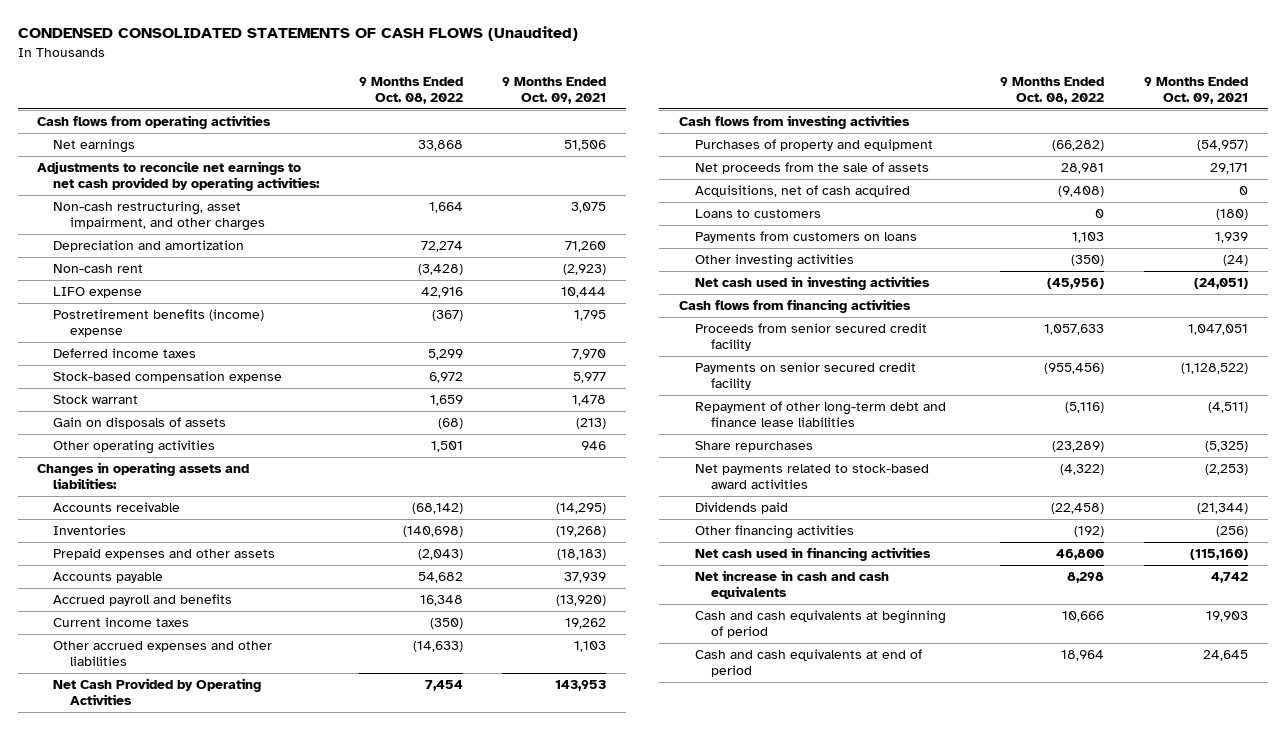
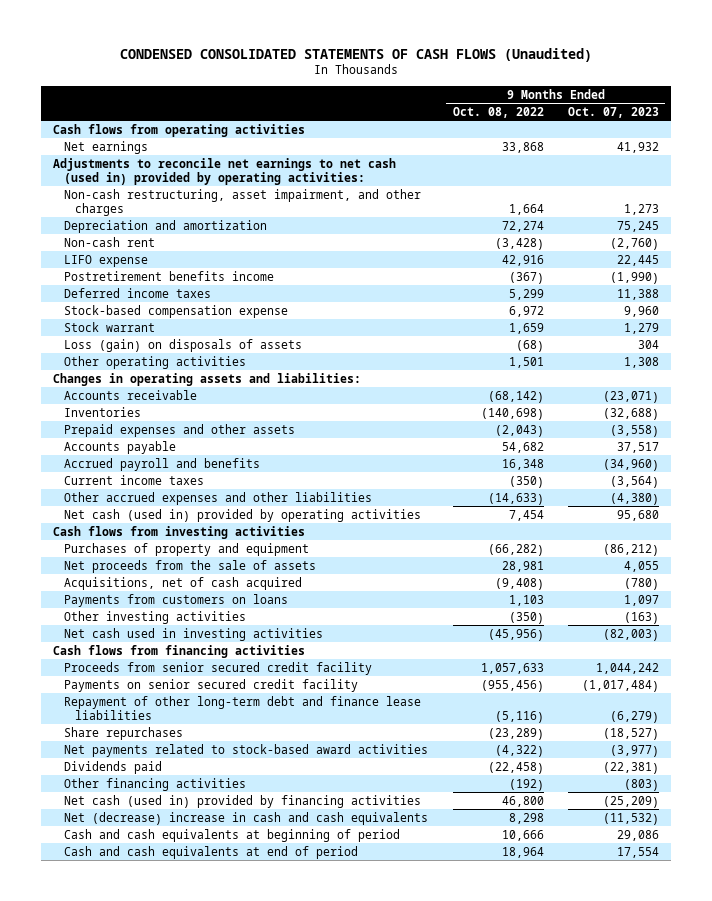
[502,76,607,104] 9 Months Ended Oct. 09, 2021 -> none
none -> [568,106,660,118] Oct. 07, 2023
[37,160,321,191] Adjustments to reconcile net earnings to net cash provided by operating activities: -> [52,157,396,185] Adjustments to reconcile net earnings to net cash (used in) provided by operating activities:
[53,308,265,337] Postretirement benefits (income) expense -> [64,270,275,281] Postretirement benefits income
[53,416,227,429] Gain on disposals of assets -> [64,338,303,352] Loss (gain) on disposals of assets
[53,677,262,705] Net Cash Provided by Operating Activities -> [64,508,422,522] Net cash (used in) provided by operating activities
[695,208,822,218] Loans to customers -> none
[695,546,932,561] Net cash used in financing activities -> [64,794,422,808] Net cash (used in) provided by financing activities
[695,569,890,599] Net increase in cash and cash equivalents -> [64,811,429,825] Net (decrease) increase in cash and cash equivalents

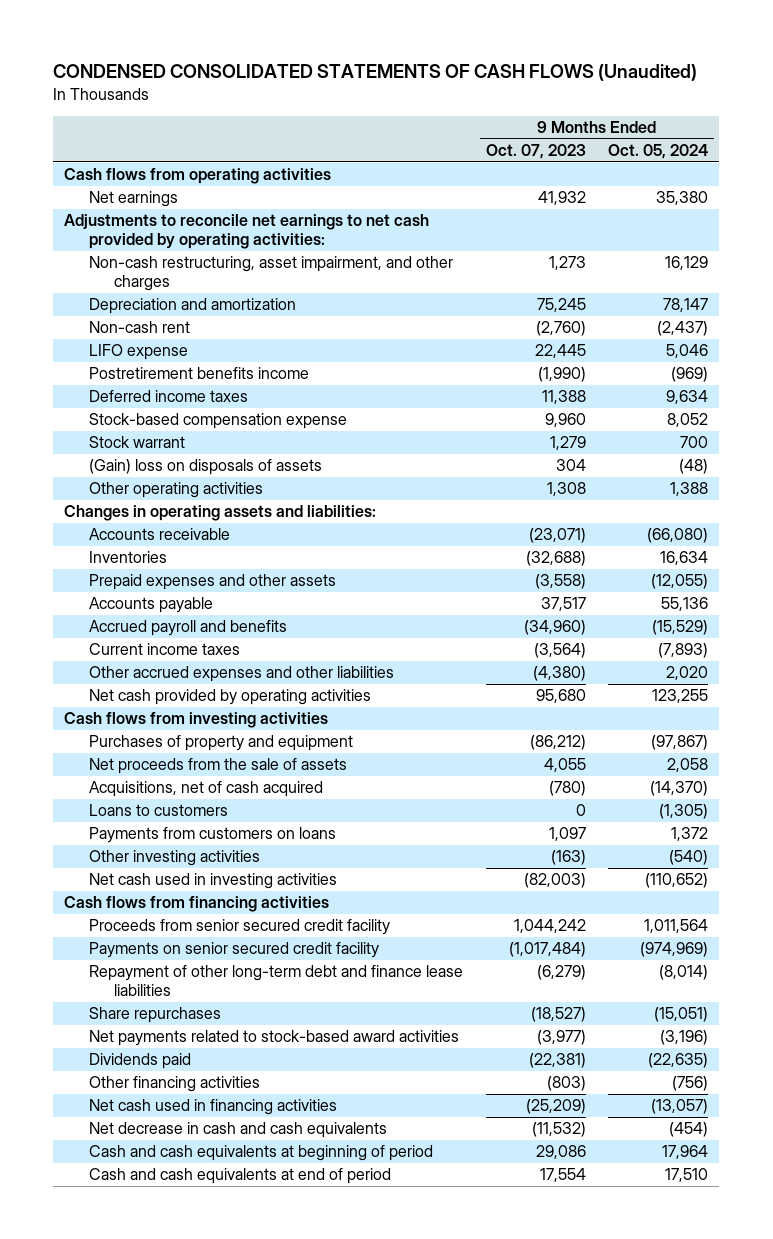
[452,106,544,118] Oct. 08, 2022 -> none
none -> [608,144,709,160] Oct. 05, 2024
[52,157,396,185] Adjustments to reconcile net earnings to net cash (used in) provided by operating activities: -> [64,214,430,250] Adjustments to reconcile net earnings to net cash provided by operating activities:
[64,338,303,352] Loss (gain) on disposals of assets -> [89,459,323,476] (Gain) loss on disposals of assets
[64,508,422,522] Net cash (used in) provided by operating activities -> [89,689,372,706] Net cash provided by operating activities
none -> [89,804,229,817] Loans to customers
[64,794,422,808] Net cash (used in) provided by financing activities -> [89,1099,338,1116] Net cash used in financing activities
[64,811,429,825] Net (decrease) increase in cash and cash equivalents -> [89,1122,388,1139] Net decrease in cash and cash equivalents

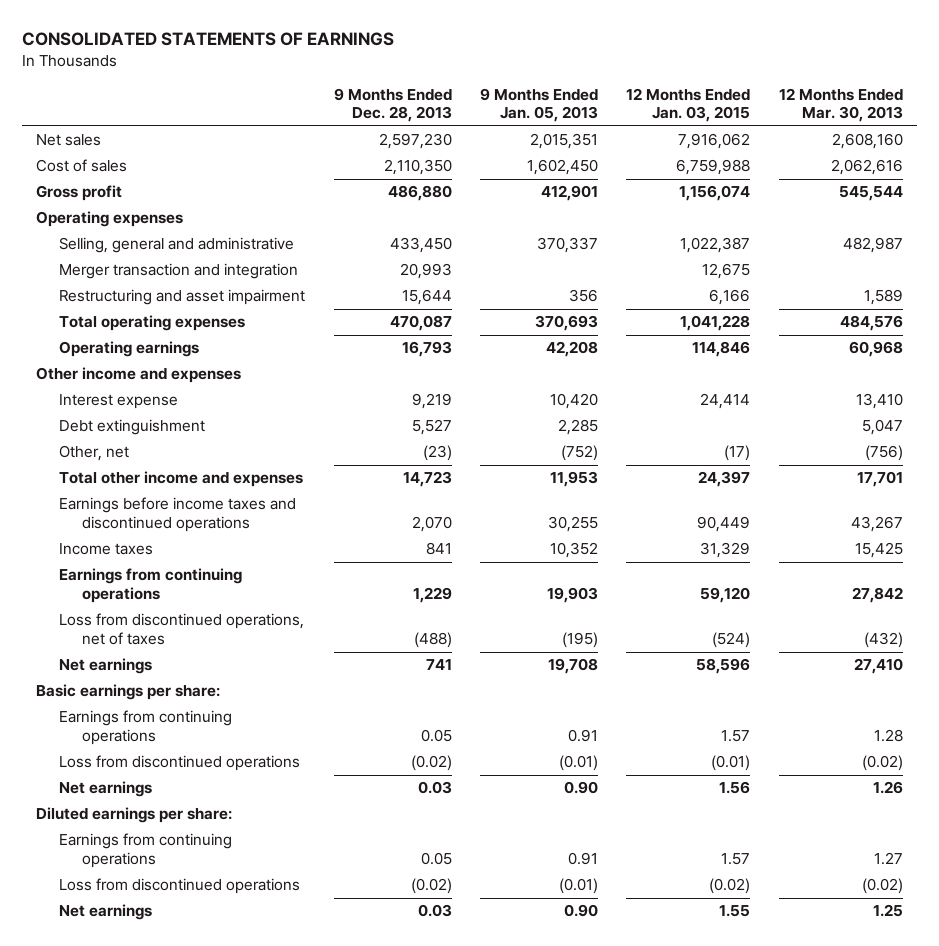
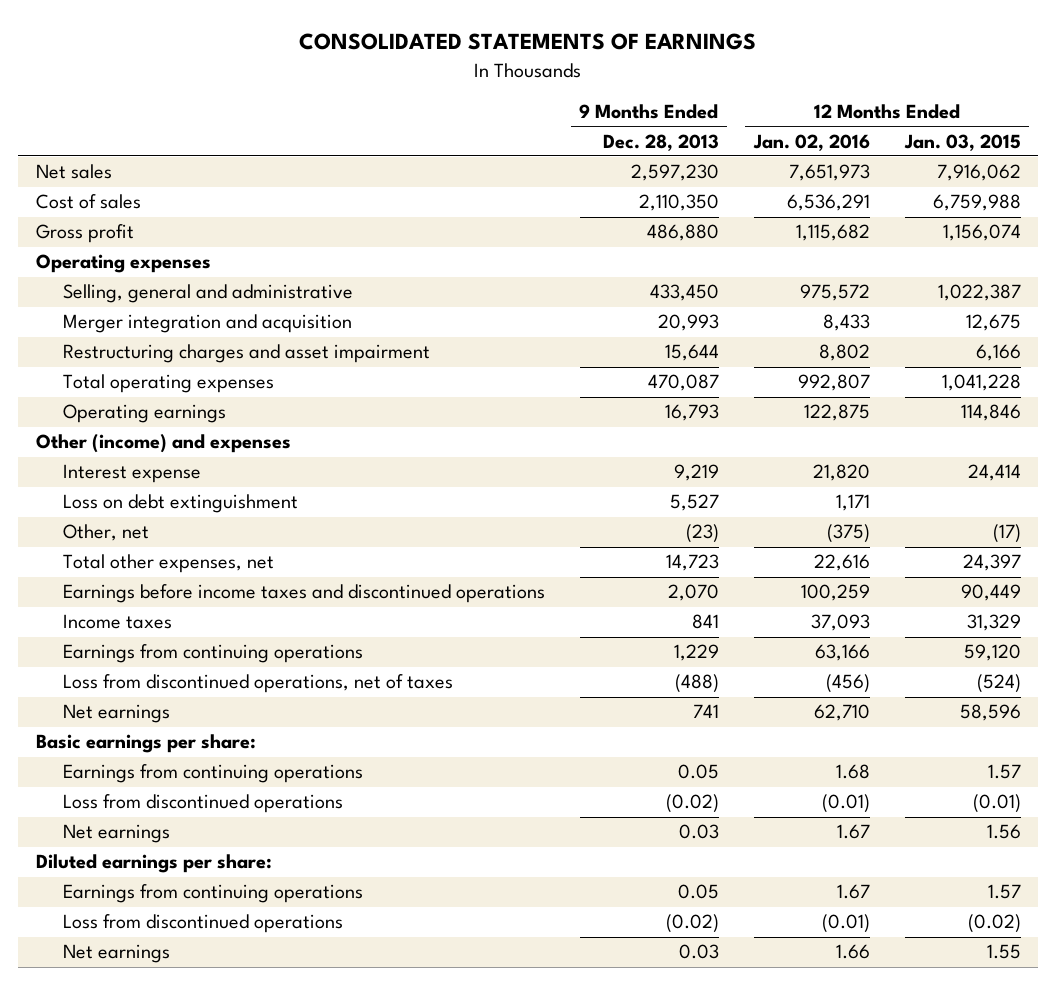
[480,87,599,123] 9 Months Ended Jan. 05, 2013 -> none
[778,87,903,123] 12 Months Ended Mar. 30, 2013 -> none
none -> [752,133,870,151] Jan. 02, 2016
[59,263,299,280] Merger transaction and integration -> [62,314,352,334] Merger integration and acquisition
[59,289,306,306] Restructuring and asset impairment -> [62,344,430,364] Restructuring charges and asset impairment
[35,367,241,384] Other income and expenses -> [35,434,291,454] Other (income) and expenses
[59,419,206,436] Debt extinguishment -> [62,494,298,514] Loss on debt extinguishment
[59,471,304,488] Total other income and expenses -> [62,554,274,574] Total other expenses, net

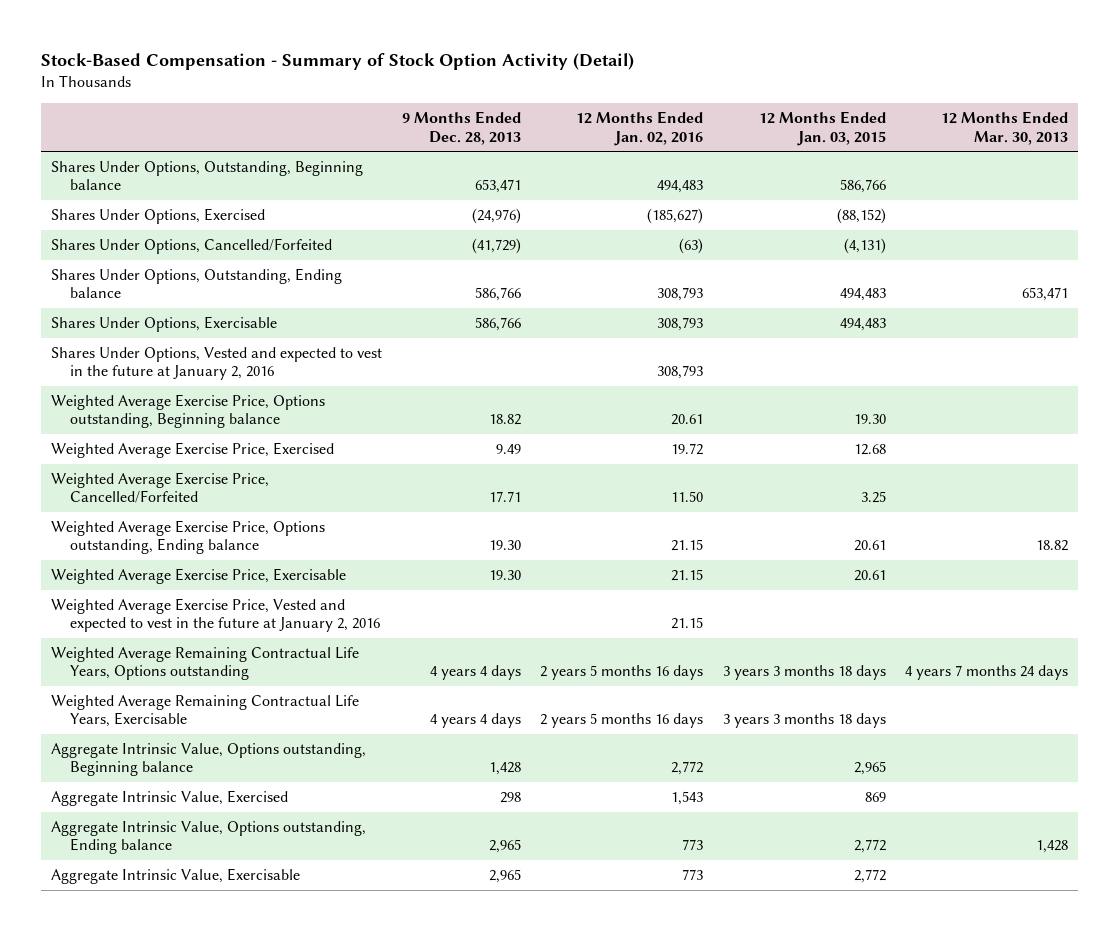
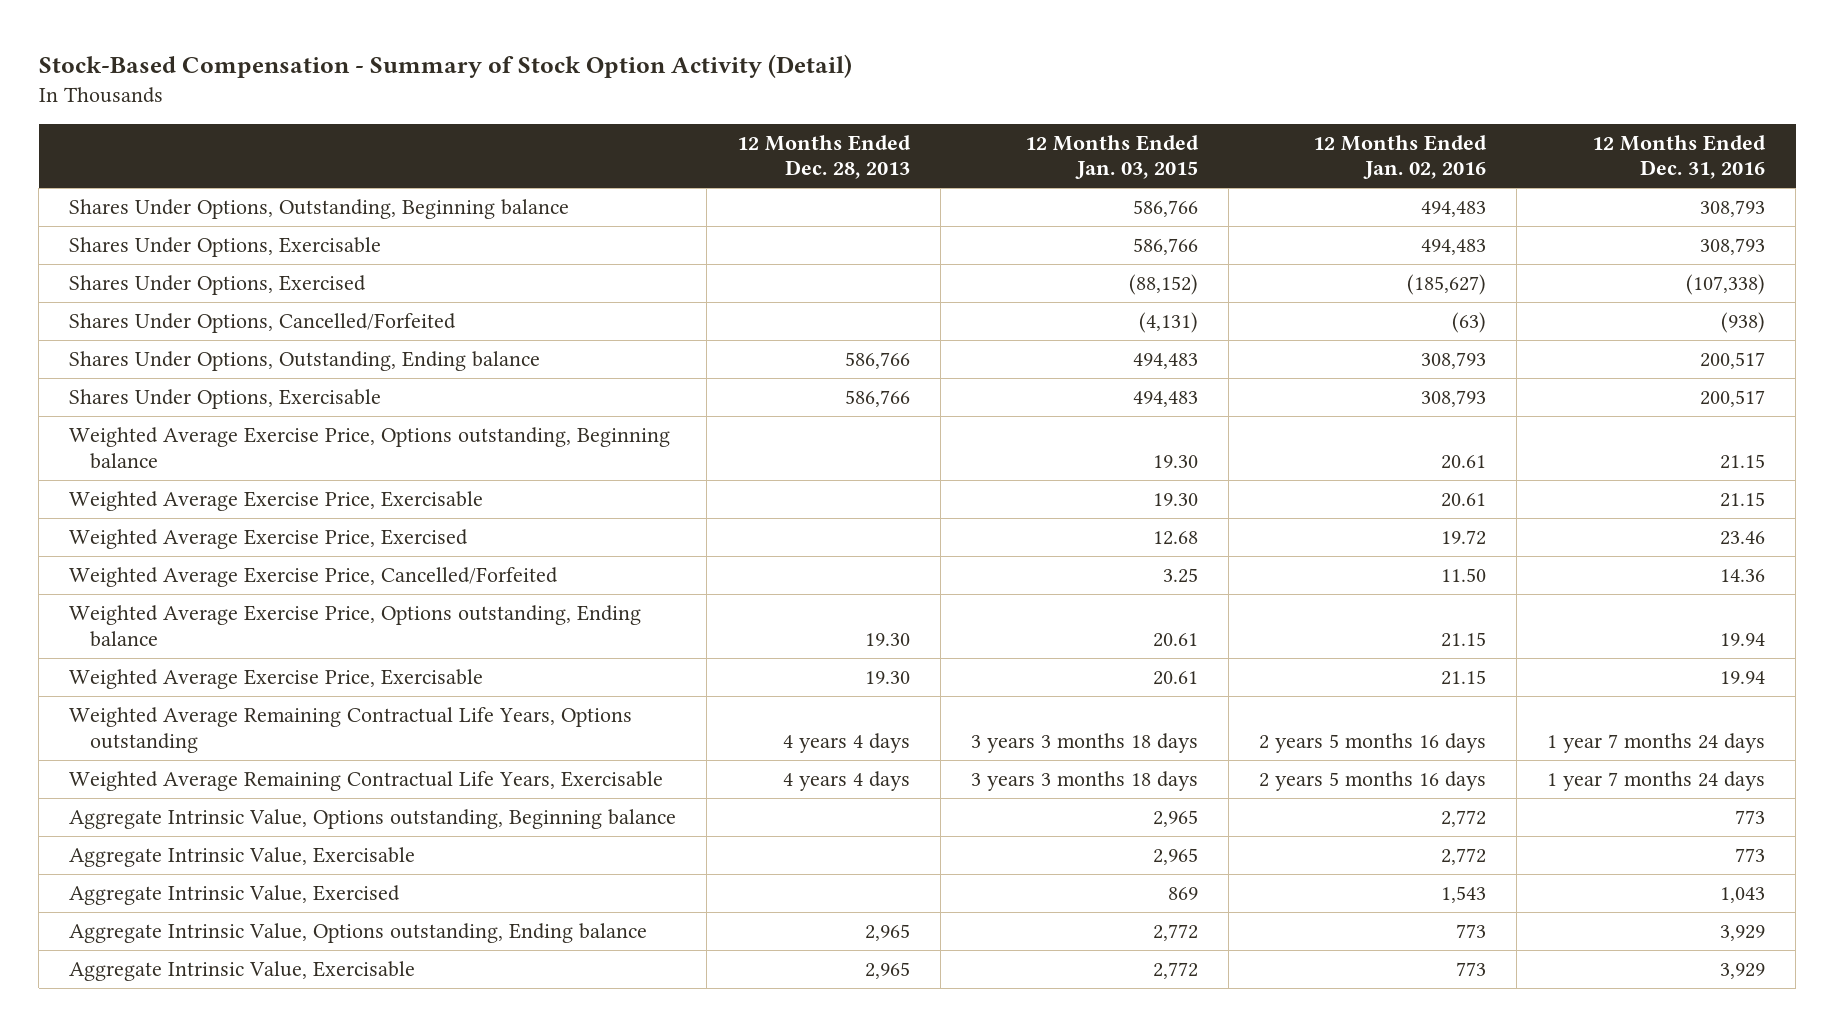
[401,111,521,145] 9 Months Ended Dec. 28, 2013 -> none
[941,111,1069,145] 12 Months Ended Mar. 30, 2013 -> none
none -> [737,134,912,180] 12 Months Ended Dec. 28, 2013
none -> [1592,134,1767,180] 12 Months Ended Dec. 31, 2016
none -> [69,237,382,258] Shares Under Options, Exercisable
[51,347,383,381] Shares Under Options, Vested and expected to vest in the future at January 2, 2016 -> none
none -> [69,491,484,512] Weighted Average Exercise Price, Exercisable
[51,598,380,633] Weighted Average Exercise Price, Vested and expected to vest in the future at January 2, 2016 -> none
none -> [69,847,416,868] Aggregate Intrinsic Value, Exercisable

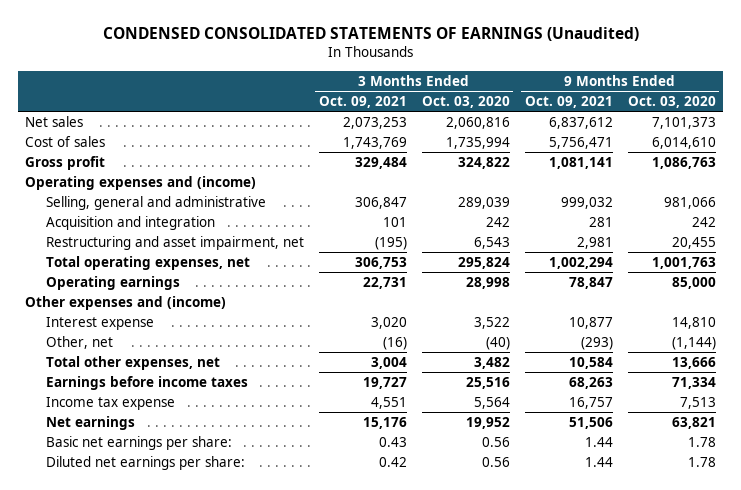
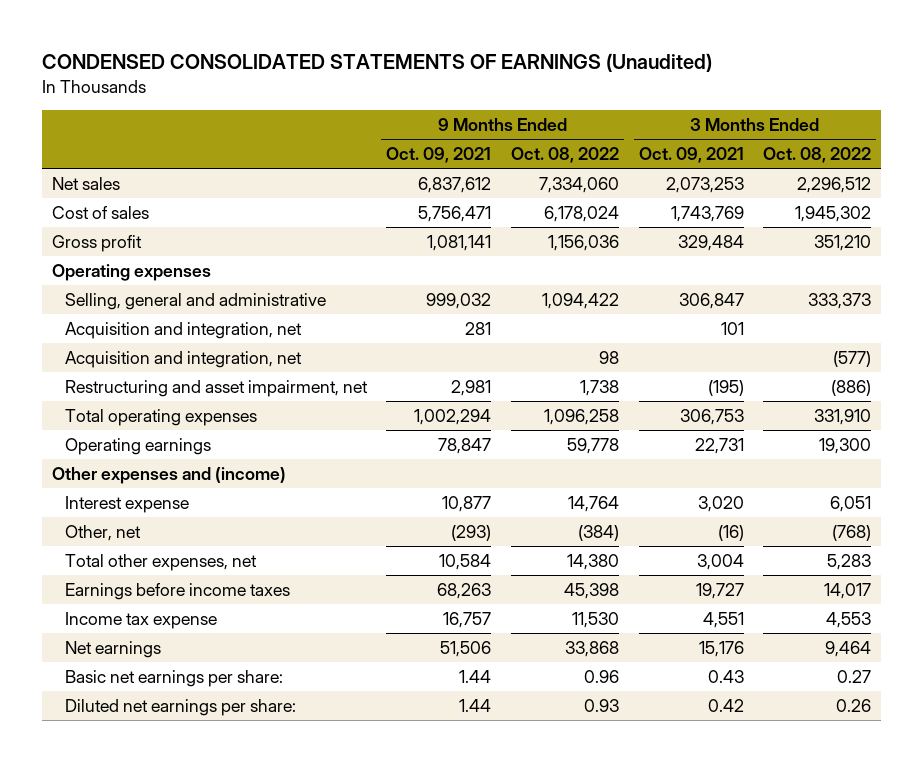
[421,96,510,109] Oct. 03, 2020 -> none
[627,96,716,109] Oct. 03, 2020 -> none
none -> [510,147,619,164] Oct. 08, 2022
none -> [763,147,872,164] Oct. 08, 2022
[25,175,257,190] Operating expenses and (income) -> [52,263,212,281] Operating expenses
[45,215,215,230] Acquisition and integration -> [64,321,302,339] Acquisition and integration, net
none -> [64,350,302,368] Acquisition and integration, net
[45,255,250,270] Total operating expenses, net -> [64,408,257,426] Total operating expenses

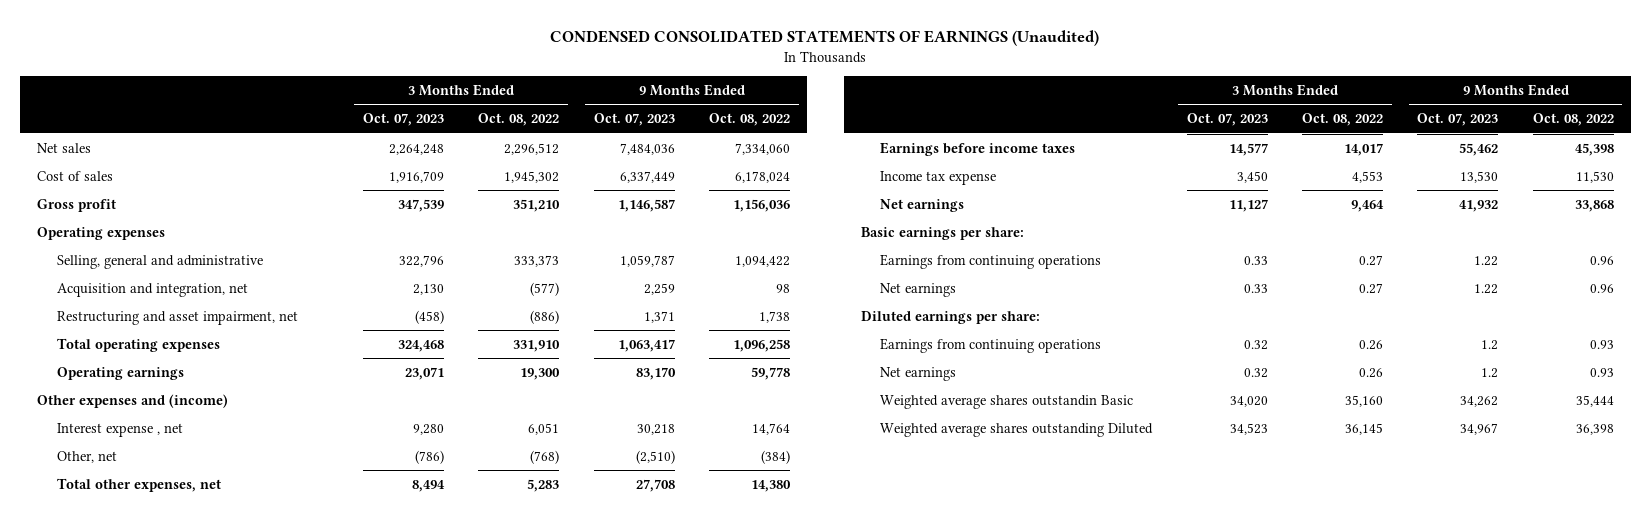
[386,147,492,164] Oct. 09, 2021 -> none
[638,147,744,164] Oct. 09, 2021 -> none
none -> [362,113,444,127] Oct. 07, 2023
none -> [593,113,675,127] Oct. 07, 2023
[64,321,302,339] Acquisition and integration, net -> none
[64,495,189,513] Interest expense -> [56,422,183,437] Interest expense , net
none -> [860,226,1024,240] Basic earnings per share:
none -> [880,253,1102,269] Earnings from continuing operations
[64,669,283,687] Basic net earnings per share: -> [880,282,957,297] Net earnings
none -> [860,310,1040,324] Diluted earnings per share:
none -> [880,337,1102,353] Earnings from continuing operations
[64,698,296,716] Diluted net earnings per share: -> [880,366,957,381] Net earnings
none -> [880,394,1134,409] Weighted average shares outstandin Basic
none -> [880,422,1154,437] Weighted average shares outstanding Diluted

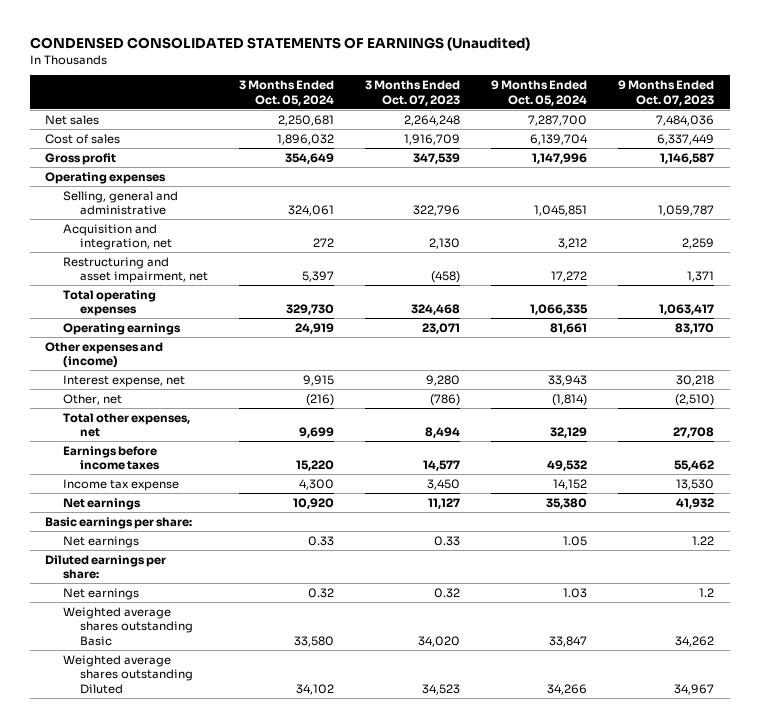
[478,113,560,127] Oct. 08, 2022 -> none
[709,113,791,127] Oct. 08, 2022 -> none
none -> [238,79,334,106] 3 Months Ended Oct. 05, 2024
none -> [490,79,587,106] 9 Months Ended Oct. 05, 2024
[56,422,183,437] Interest expense , net -> [62,374,185,387] Interest expense, net
[880,253,1102,269] Earnings from continuing operations -> none
[880,337,1102,353] Earnings from continuing operations -> none
[880,394,1134,409] Weighted average shares outstandin Basic -> [62,606,193,647] Weighted average shares outstanding Basic

